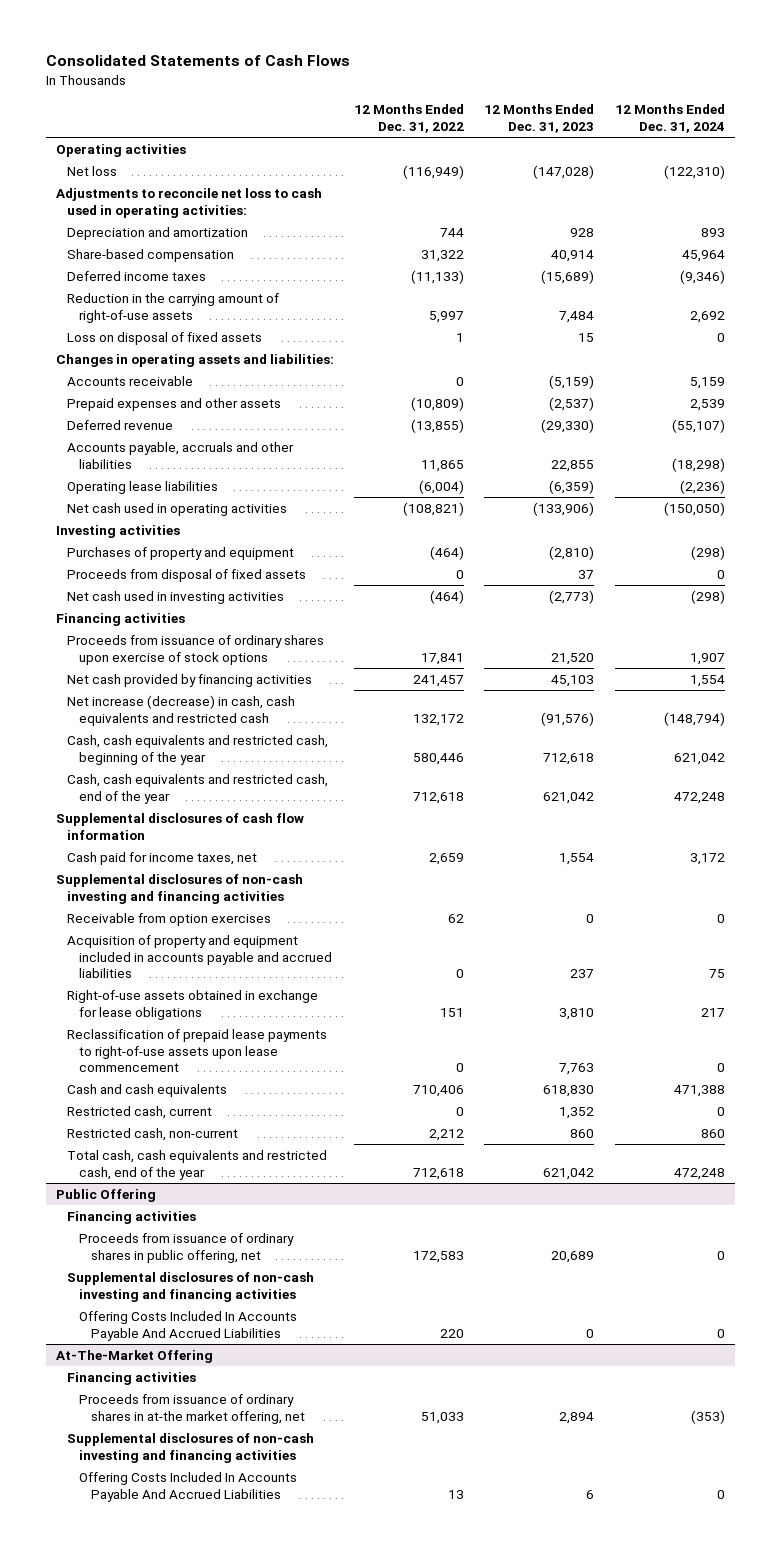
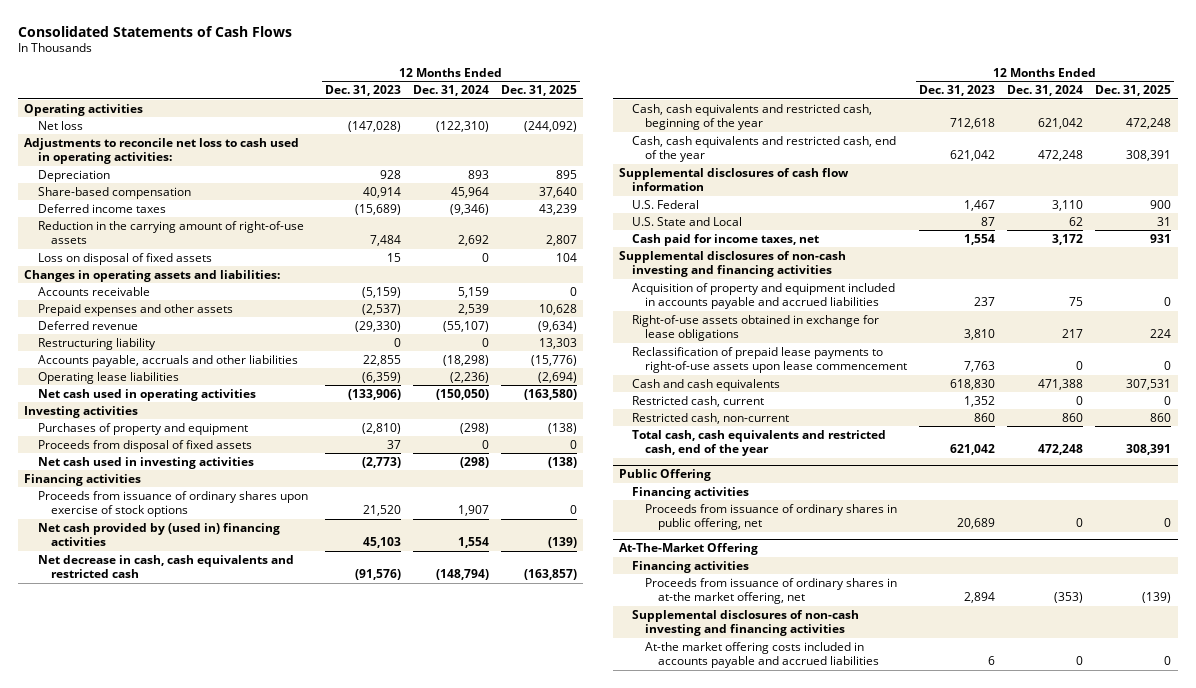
[353,104,464,133] 12 Months Ended Dec. 31, 2022 -> none
none -> [501,85,578,97] Dec. 31, 2025
[67,227,249,241] Depreciation and amortization -> [37,169,110,182] Depreciation
none -> [37,337,156,350] Restructuring liability
[67,674,313,688] Net cash provided by financing activities -> [37,522,280,546] Net cash provided by (used in) financing activities
[67,695,296,726] Net increase (decrease) in cash, cash equivalents and restricted cash -> [37,554,294,578] Net decrease in cash, cash equivalents and restricted cash
none -> [631,199,699,209] U.S. Federal
none -> [631,216,742,226] U.S. State and Local
[67,913,272,927] Receivable from option exercises -> none
[67,1272,315,1302] Supplemental disclosures of non-cash investing and financing activities -> none
[79,1311,298,1341] Offering Costs Included In Accounts Payable And Accrued Liabilities -> none
[79,1472,298,1502] Offering Costs Included In Accounts Payable And Accrued Liabilities -> [644,641,880,668] At-the market offering costs included in accounts payable and accrued liabilities

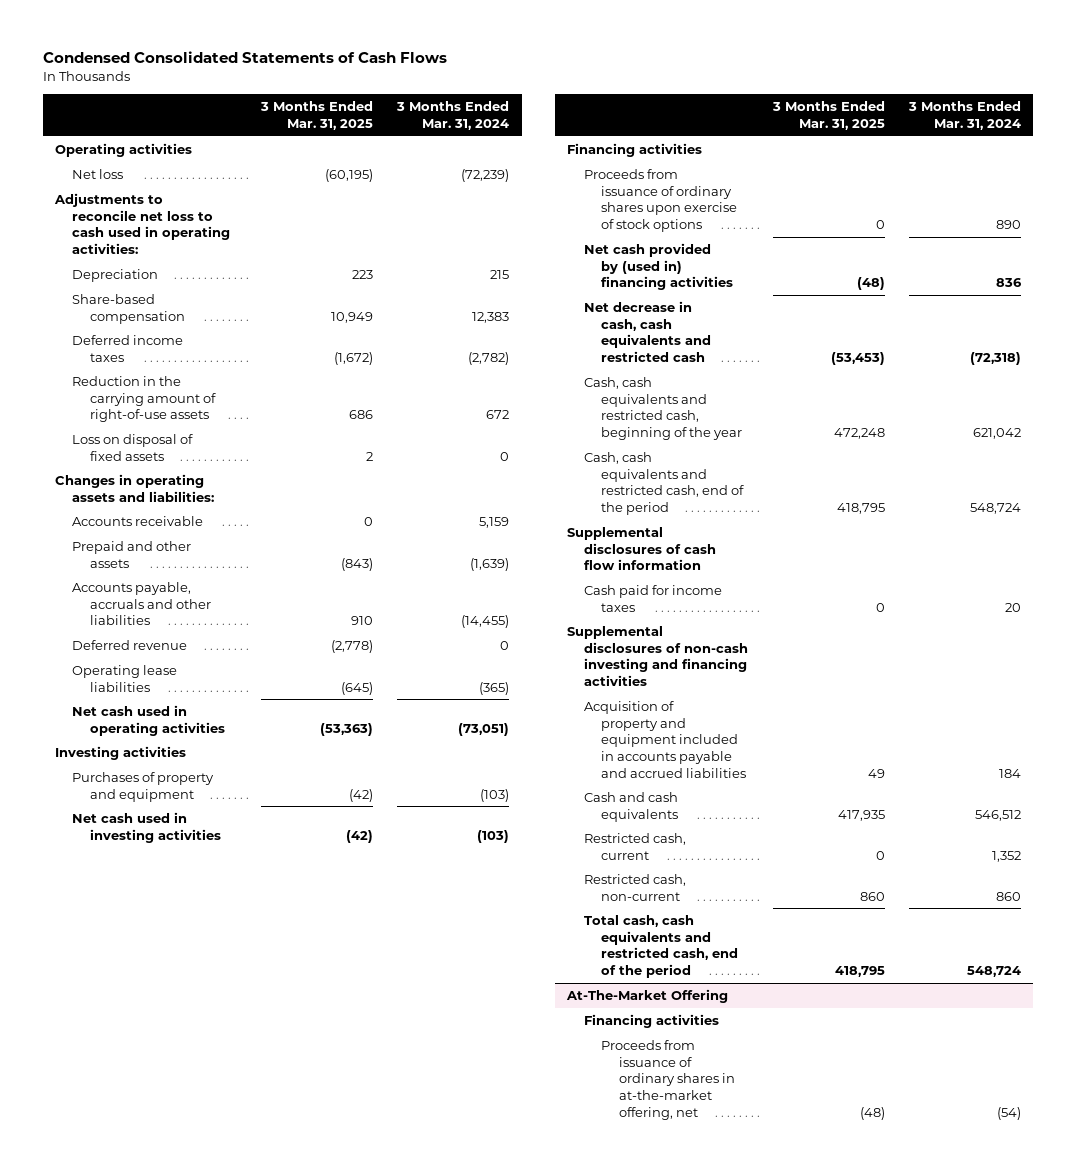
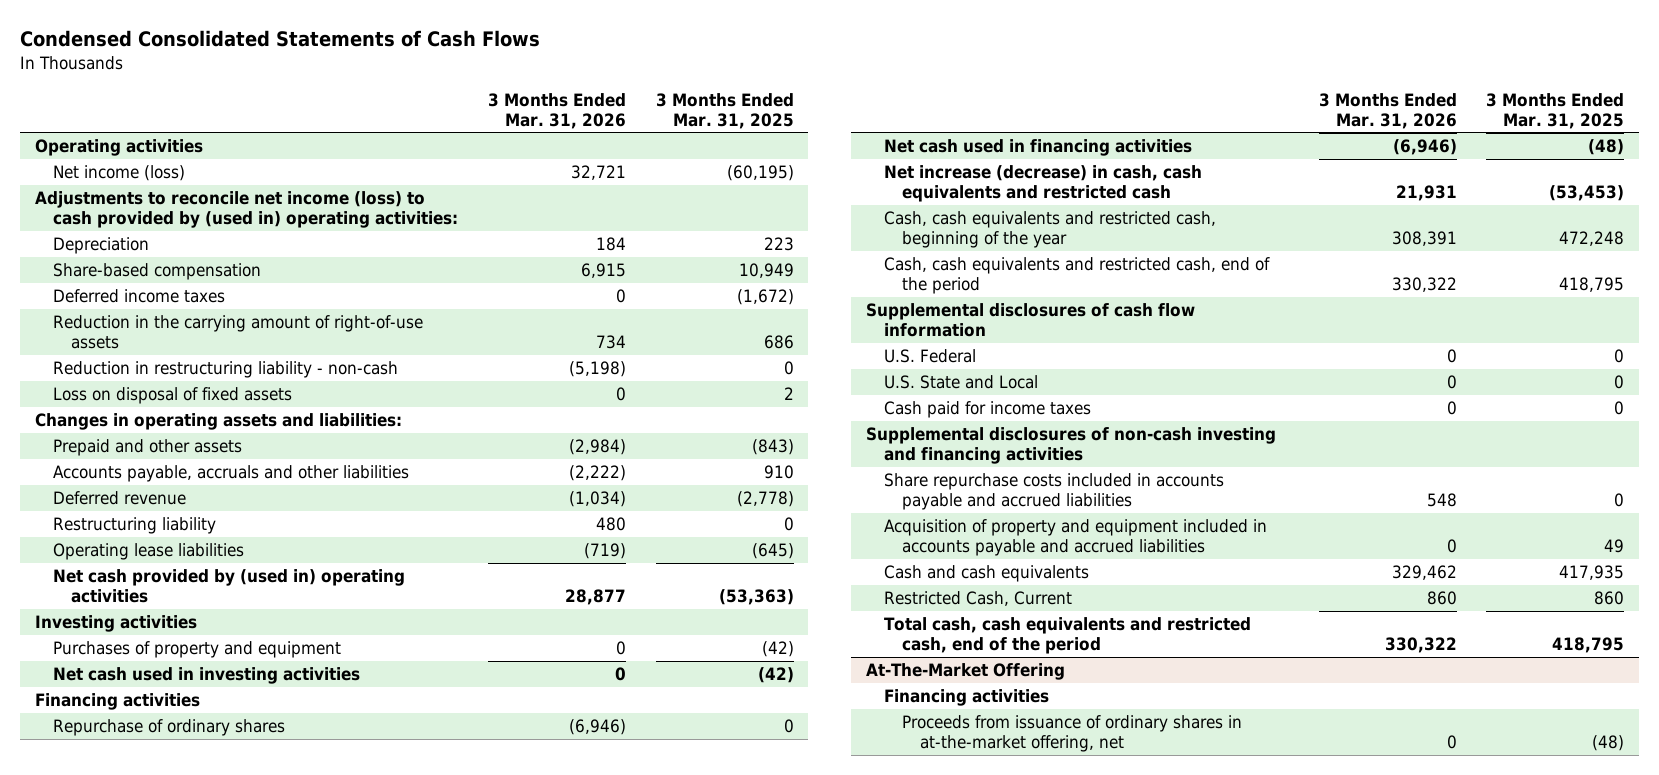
[396,101,510,131] 3 Months Ended Mar. 31, 2024 -> none
none -> [487,92,626,129] 3 Months Ended Mar. 31, 2026
[72,168,124,179] Net loss -> [53,165,186,182] Net income (loss)
[53,192,231,254] Adjustments to reconcile net loss to cash used in operating activities: -> [34,191,459,229] Adjustments to reconcile net income (loss) to cash provided by (used in) operating activities:
none -> [53,361,399,379] Reduction in restructuring liability - non-cash
[72,515,204,526] Accounts receivable -> none
none -> [53,517,217,535] Restructuring liability
[72,704,225,736] Net cash used in operating activities -> [53,569,406,604] Net cash provided by (used in) operating activities
[584,168,738,232] Proceeds from issuance of ordinary shares upon exercise of stock options -> none
none -> [53,719,286,737] Repurchase of ordinary shares
[584,242,734,291] Net cash provided by (used in) financing activities -> [883,139,1192,157] Net cash used in financing activities
[584,300,712,362] Net decrease in cash, cash equivalents and restricted cash -> [883,165,1202,203] Net increase (decrease) in cash, cash equivalents and restricted cash
none -> [883,349,976,364] U.S. Federal
none -> [883,375,1038,390] U.S. State and Local
none -> [883,473,1224,511] Share repurchase costs included in accounts payable and accrued liabilities
[584,873,687,901] Restricted cash, non-current -> none
[584,832,687,860] Restricted cash, current -> [883,591,1072,607] Restricted Cash, Current
[875,850,885,860] 0 -> [1594,591,1625,606] 860

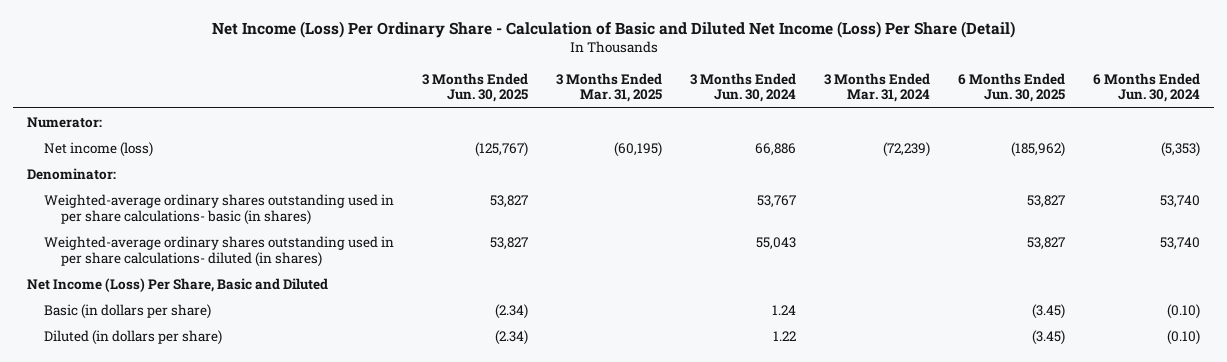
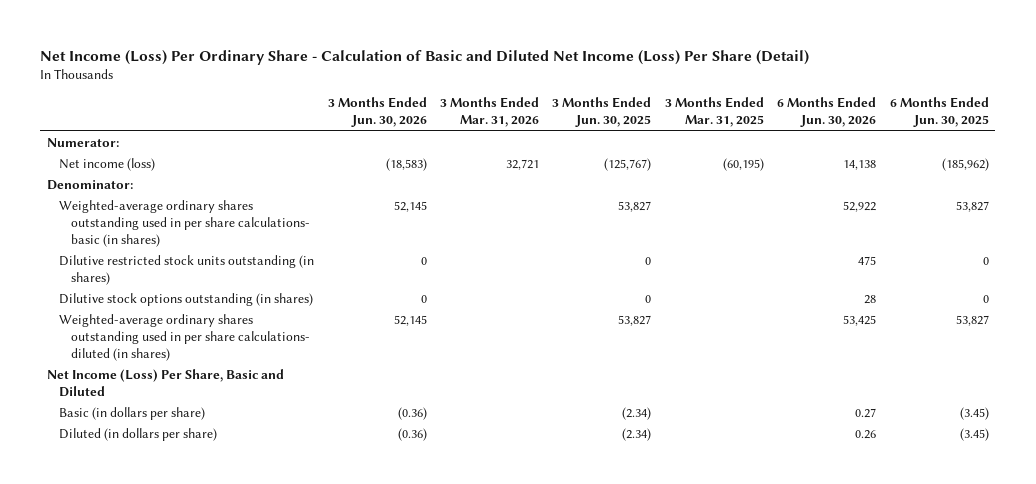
[690,72,797,103] 3 Months Ended Jun. 30, 2024 -> none
[824,72,931,103] 3 Months Ended Mar. 31, 2024 -> none
[1093,72,1201,103] 6 Months Ended Jun. 30, 2024 -> none
none -> [327,97,427,128] 3 Months Ended Jun. 30, 2026
none -> [439,97,539,128] 3 Months Ended Mar. 31, 2026
none -> [777,97,877,128] 6 Months Ended Jun. 30, 2026
none -> [59,254,315,285] Dilutive restricted stock units outstanding (in shares)
none -> [59,292,314,306] Dilutive stock options outstanding (in shares)

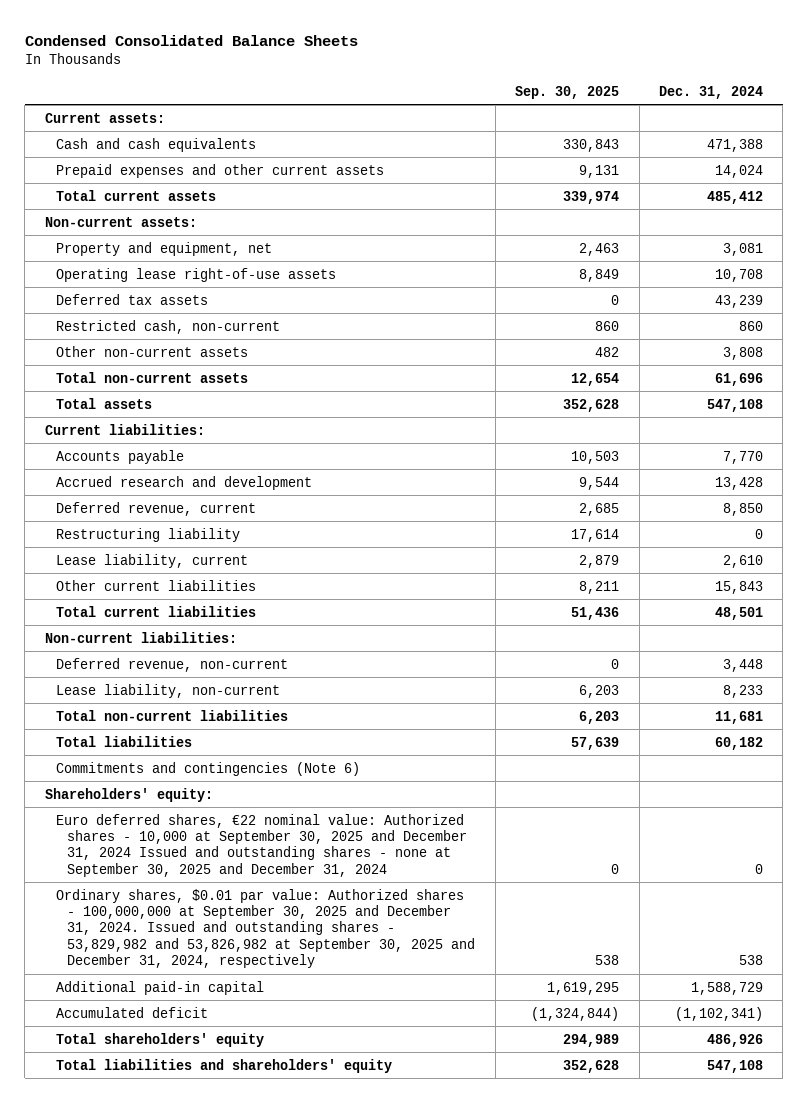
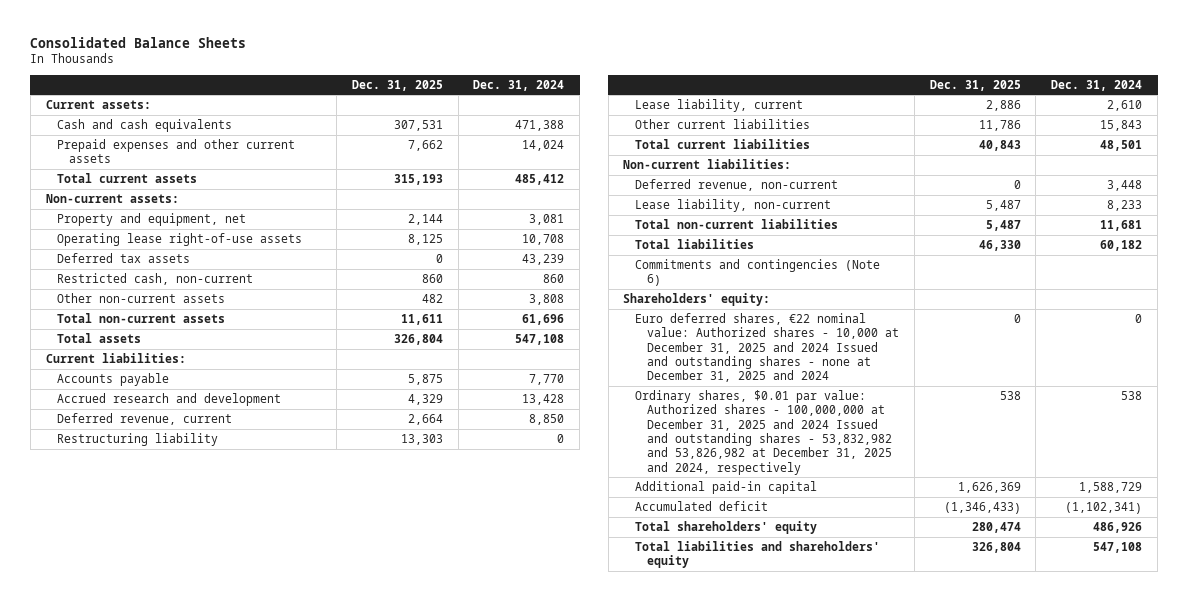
[24,35,358,47] Condensed Consolidated Balance Sheets -> [30,36,247,48] Consolidated Balance Sheets
[515,85,620,99] Sep. 30, 2025 -> none
none -> [351,79,443,91] Dec. 31, 2025
[56,813,468,877] Euro deferred shares, €22 nominal value: Authorized shares - 10,000 at September 30, 2025 and December 31, 2024 Issued and outstanding shares - none at September 30, 2025 and December 31, 2024 -> [635,312,900,383] Euro deferred shares, €22 nominal value: Authorized shares - 10,000 at December 31, 2025 and 2024 Issued and outstanding shares - none at December 31, 2025 and 2024
[56,888,476,968] Ordinary shares, $0.01 par value: Authorized shares - 100,000,000 at September 30, 2025 and December 31, 2024. Issued and outstanding shares - 53,829,982 and 53,826,982 at September 30, 2025 and December 31, 2024, respectively -> [635,389,893,475] Ordinary shares, $0.01 par value: Authorized shares - 100,000,000 at December 31, 2025 and 2024 Issued and outstanding shares - 53,832,982 and 53,826,982 at December 31, 2025 and 2024, respectively

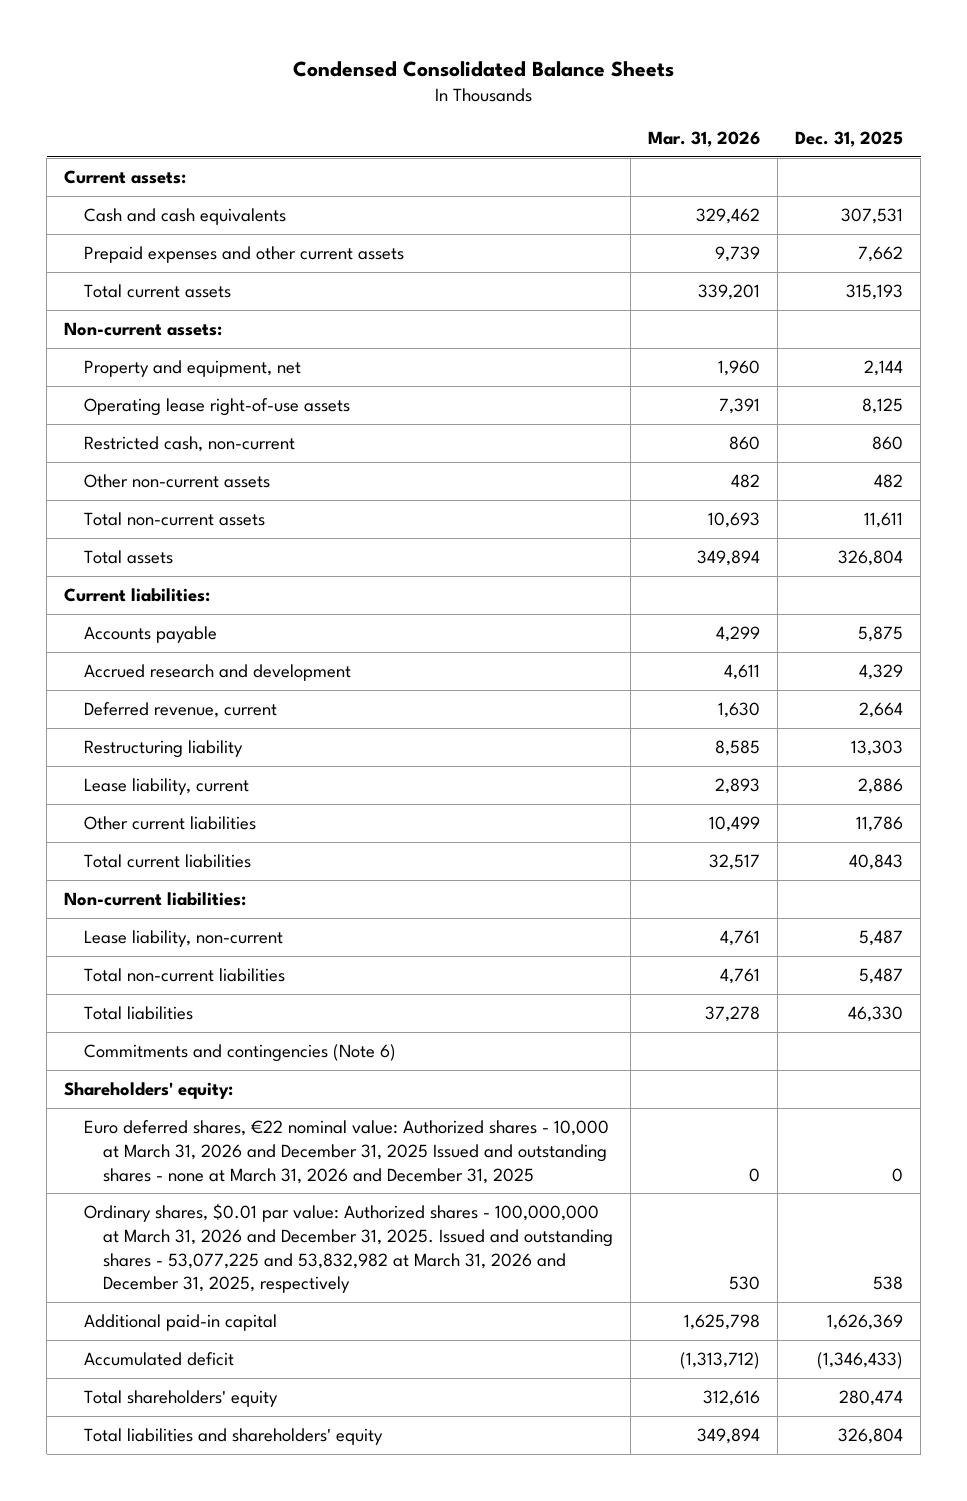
[30,36,247,48] Consolidated Balance Sheets -> [292,60,674,77] Condensed Consolidated Balance Sheets
[473,79,565,91] Dec. 31, 2024 -> none
none -> [648,131,761,148] Mar. 31, 2026
[57,252,191,263] Deferred tax assets -> none
[635,178,839,191] Deferred revenue, non-current -> none
[635,312,900,383] Euro deferred shares, €22 nominal value: Authorized shares - 10,000 at December 31, 2025 and 2024 Issued and outstanding shares - none at December 31, 2025 and 2024 -> [83,1119,609,1184] Euro deferred shares, €22 nominal value: Authorized shares - 10,000 at March 31, 2026 and December 31, 2025 Issued and outstanding shares - none at March 31, 2026 and December 31, 2025
[635,389,893,475] Ordinary shares, $0.01 par value: Authorized shares - 100,000,000 at December 31, 2025 and 2024 Issued and outstanding shares - 53,832,982 and 53,826,982 at December 31, 2025 and 2024, respectively -> [83,1202,614,1294] Ordinary shares, $0.01 par value: Authorized shares - 100,000,000 at March 31, 2026 and December 31, 2025. Issued and outstanding shares - 53,077,225 and 53,832,982 at March 31, 2026 and December 31, 2025, respectively

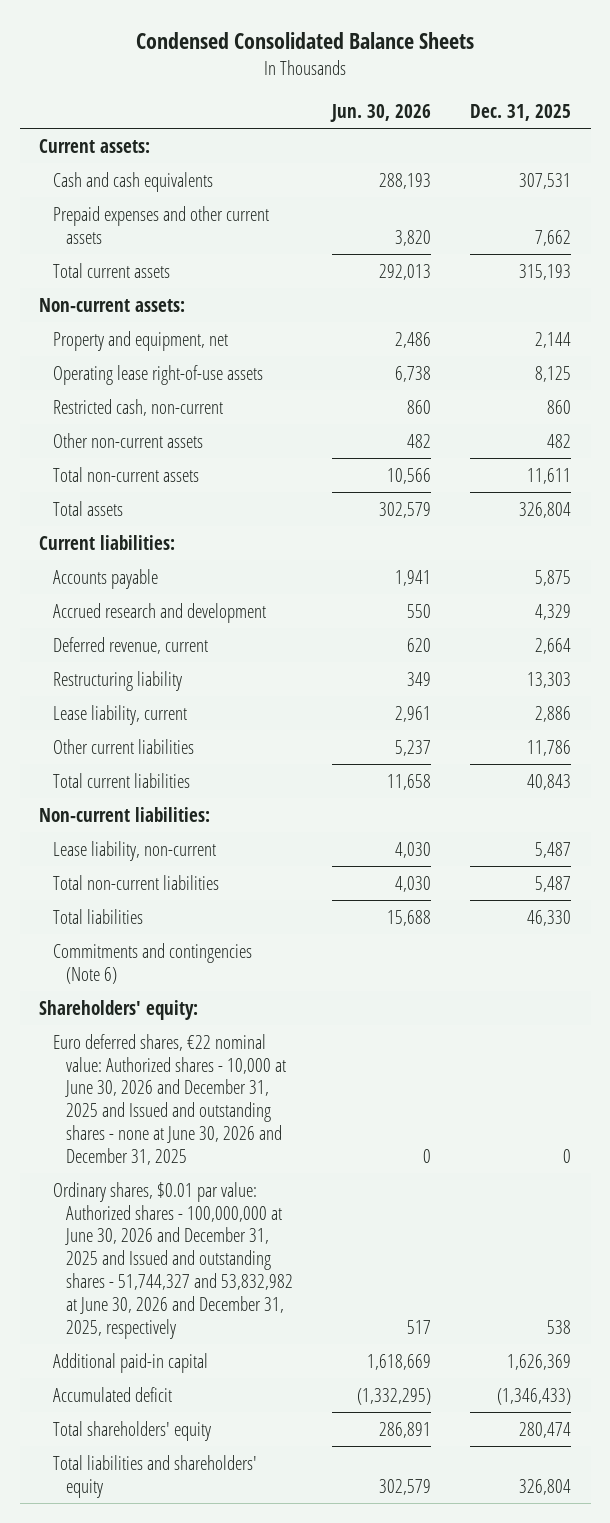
[648,131,761,148] Mar. 31, 2026 -> none
none -> [330,104,432,123] Jun. 30, 2026
[83,1119,609,1184] Euro deferred shares, €22 nominal value: Authorized shares - 10,000 at March 31, 2026 and December 31, 2025 Issued and outstanding shares - none at March 31, 2026 and December 31, 2025 -> [52,1033,287,1165] Euro deferred shares, €22 nominal value: Authorized shares - 10,000 at June 30, 2026 and December 31, 2025 and Issued and outstanding shares - none at June 30, 2026 and December 31, 2025
[83,1202,614,1294] Ordinary shares, $0.01 par value: Authorized shares - 100,000,000 at March 31, 2026 and December 31, 2025. Issued and outstanding shares - 53,077,225 and 53,832,982 at March 31, 2026 and December 31, 2025, respectively -> [52,1181,294,1339] Ordinary shares, $0.01 par value: Authorized shares - 100,000,000 at June 30, 2026 and December 31, 2025 and Issued and outstanding shares - 51,744,327 and 53,832,982 at June 30, 2026 and December 31, 2025, respectively

